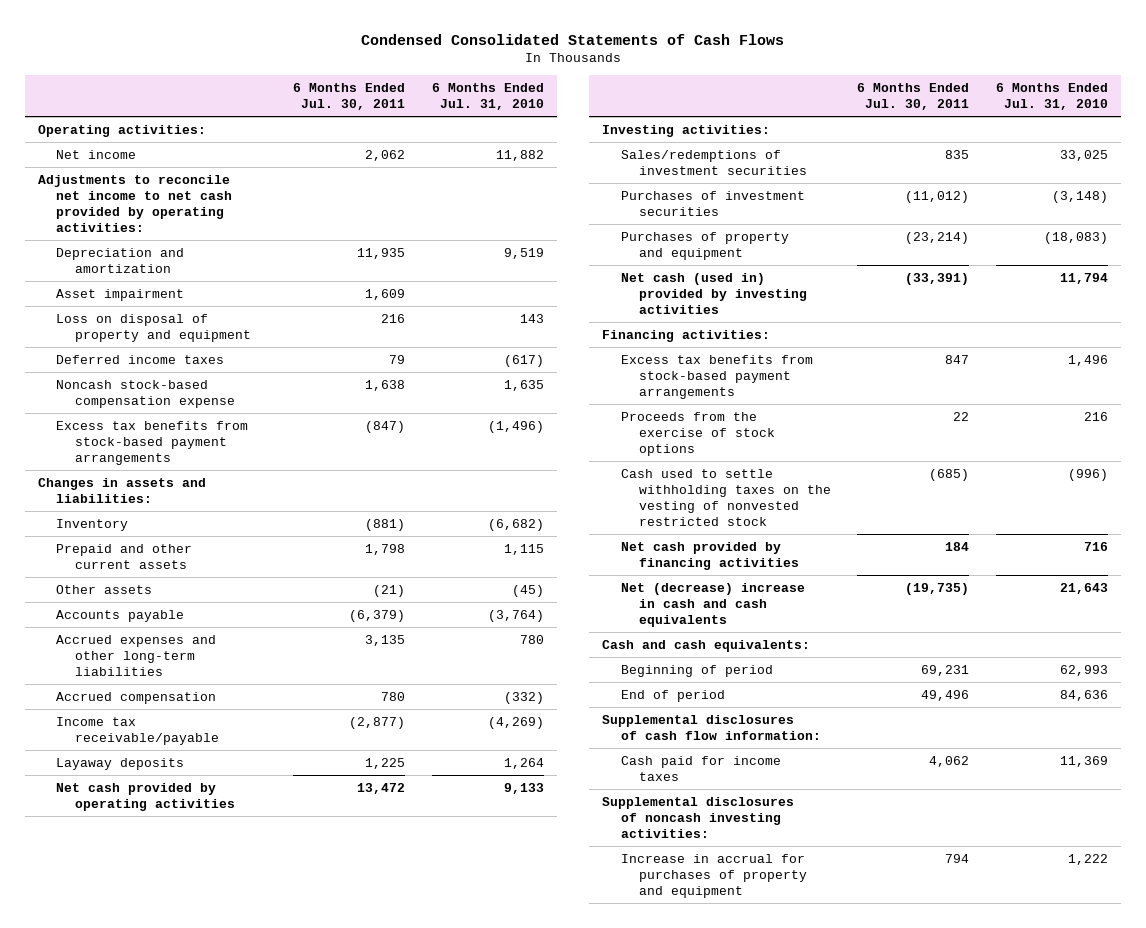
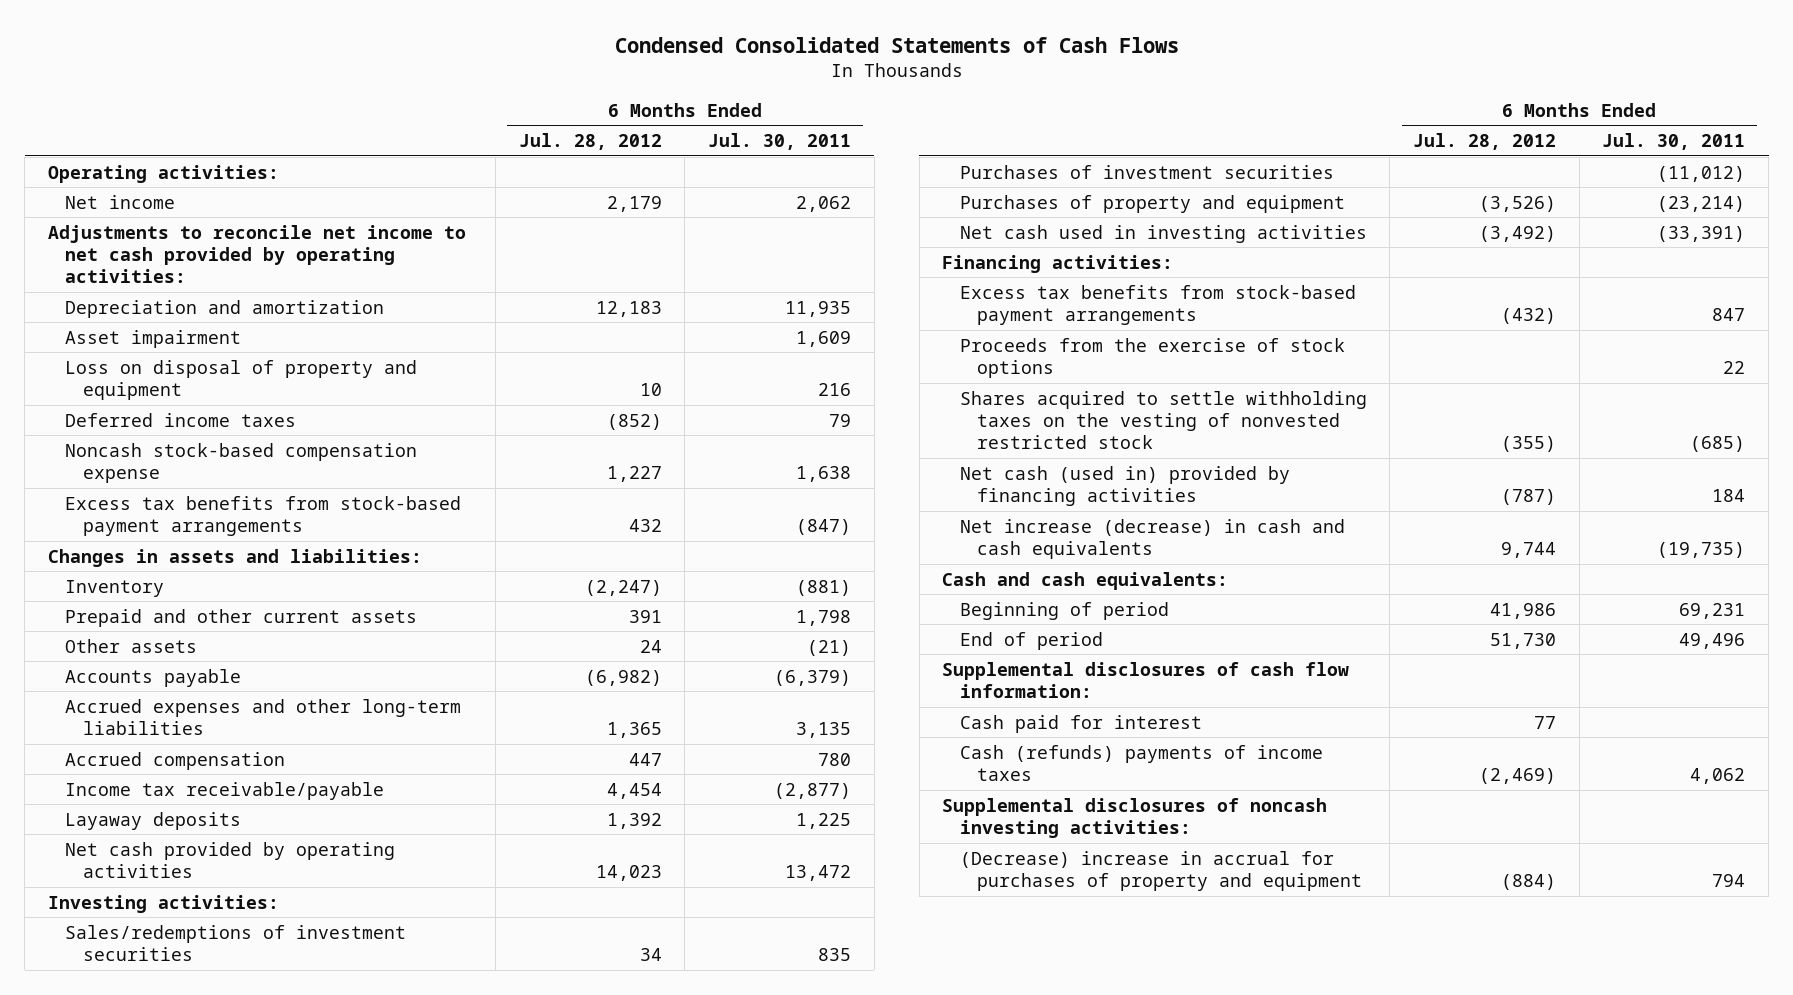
[431,82,544,110] 6 Months Ended Jul. 31, 2010 -> none
none -> [518,132,662,150] Jul. 28, 2012
[620,272,808,314] Net cash (used in) provided by investing activities -> [959,224,1367,243] Net cash used in investing activities
[620,468,832,526] Cash used to settle withholding taxes on the vesting of nonvested restricted stock -> [959,390,1367,450] Shares acquired to settle withholding taxes on the vesting of nonvested restricted stock
[620,541,800,570] Net cash provided by financing activities -> [959,465,1290,507] Net cash (used in) provided by financing activities
[620,582,805,627] Net (decrease) increase in cash and cash equivalents -> [959,518,1345,560] Net increase (decrease) in cash and cash equivalents
none -> [959,714,1202,733] Cash paid for interest
[620,755,781,781] Cash paid for income taxes -> [959,744,1323,782] Cash (refunds) payments of income taxes
[620,853,808,898] Increase in accrual for purchases of property and equipment -> [959,850,1363,892] (Decrease) increase in accrual for purchases of property and equipment

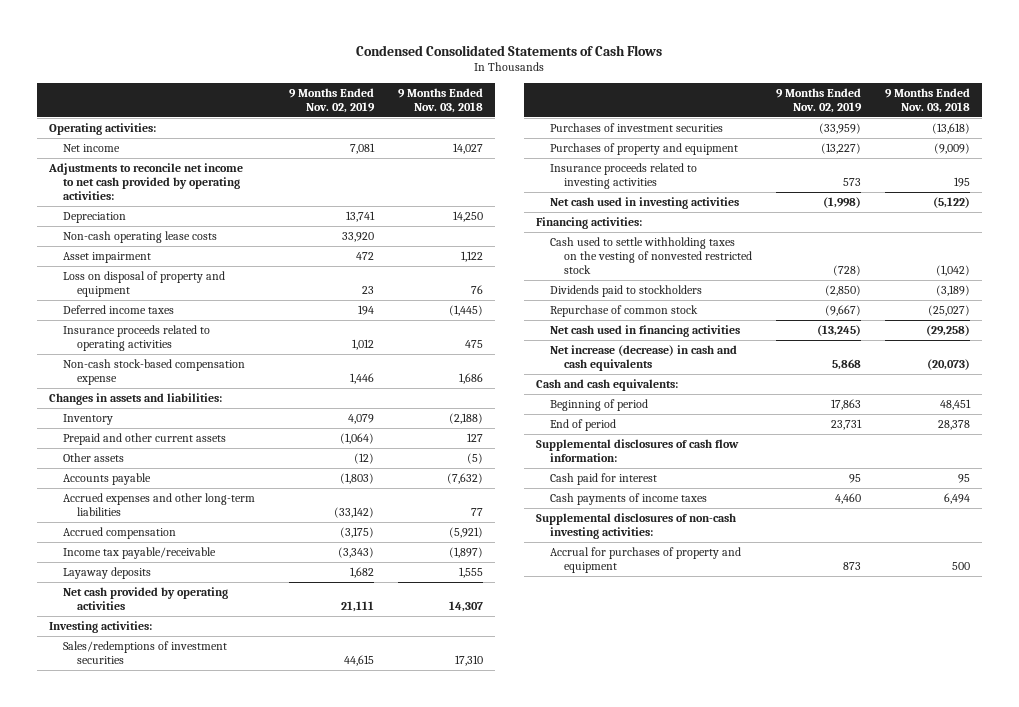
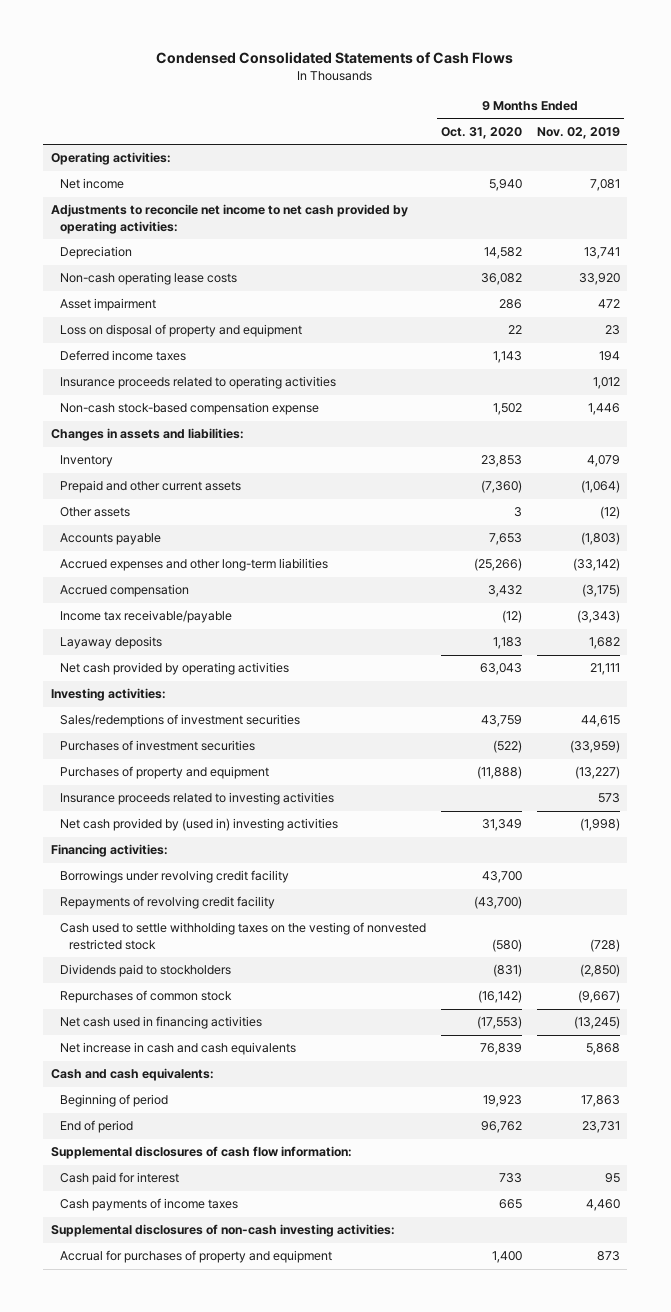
[397,88,483,113] 9 Months Ended Nov. 03, 2018 -> none
none -> [441,126,523,139] Oct. 31, 2020
[63,546,217,559] Income tax payable/receivable -> [60,610,233,624] Income tax receivable/payable
[550,196,740,209] Net cash used in investing activities -> [60,818,339,832] Net cash provided by (used in) investing activities
none -> [60,870,290,884] Borrowings under revolving credit facility
none -> [60,896,276,910] Repayments of revolving credit facility
[550,304,699,317] Repurchase of common stock -> [60,990,233,1004] Repurchases of common stock
[550,344,738,371] Net increase (decrease) in cash and cash equivalents -> [60,1042,297,1056] Net increase in cash and cash equivalents

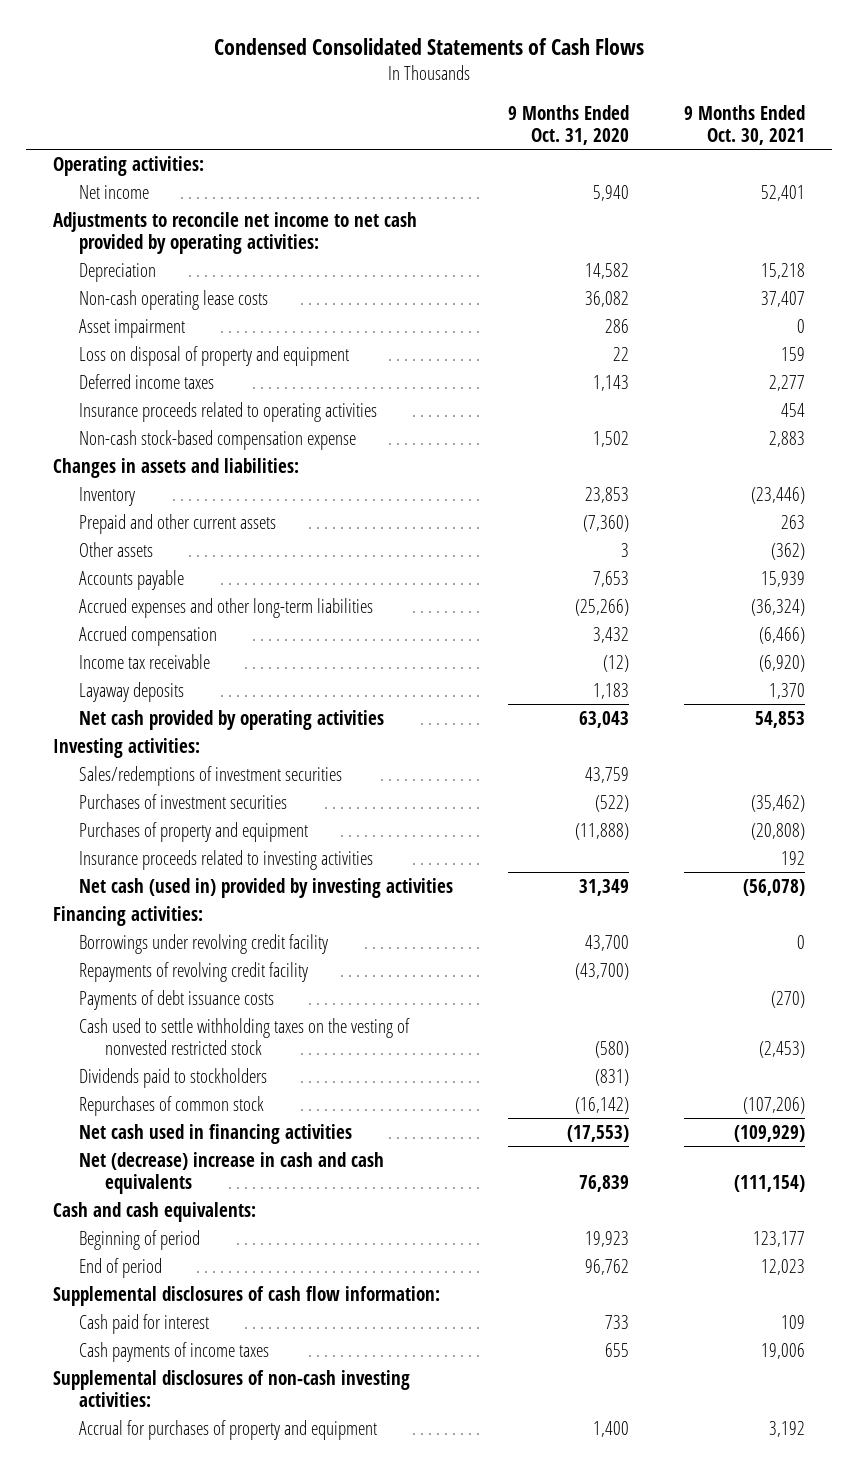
[536,126,620,139] Nov. 02, 2019 -> none
none -> [683,104,805,145] 9 Months Ended Oct. 30, 2021
[60,610,233,624] Income tax receivable/payable -> [79,653,211,669] Income tax receivable
[60,818,339,832] Net cash provided by (used in) investing activities -> [79,877,454,898] Net cash (used in) provided by investing activities
none -> [79,989,275,1010] Payments of debt issuance costs
[60,1042,297,1056] Net increase in cash and cash equivalents -> [79,1151,385,1194] Net (decrease) increase in cash and cash equivalents
[499,1199,523,1210] 665 -> [604,1342,629,1357] 655

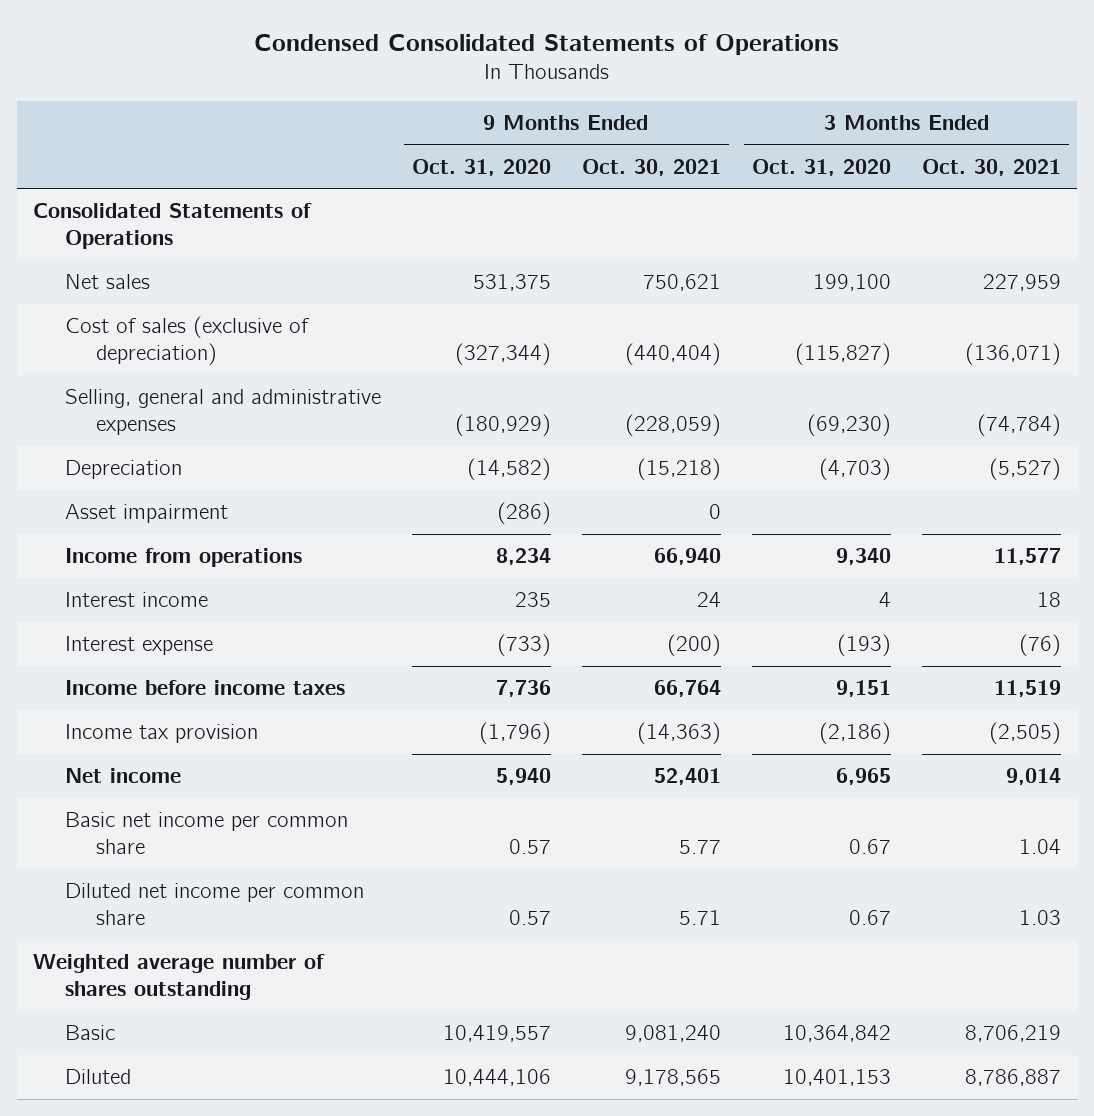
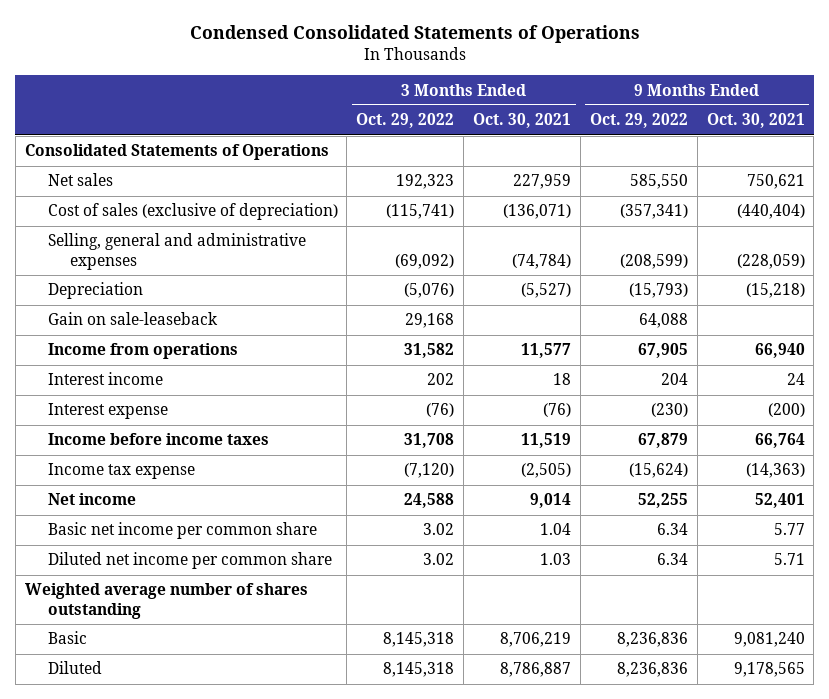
[411,158,551,176] Oct. 31, 2020 -> none
[752,158,892,176] Oct. 31, 2020 -> none
none -> [356,113,455,129] Oct. 29, 2022
none -> [589,113,688,129] Oct. 29, 2022
[64,504,228,524] Asset impairment -> none
none -> [47,312,218,326] Gain on sale-leaseback
[64,724,258,744] Income tax provision -> [47,463,195,480] Income tax expense

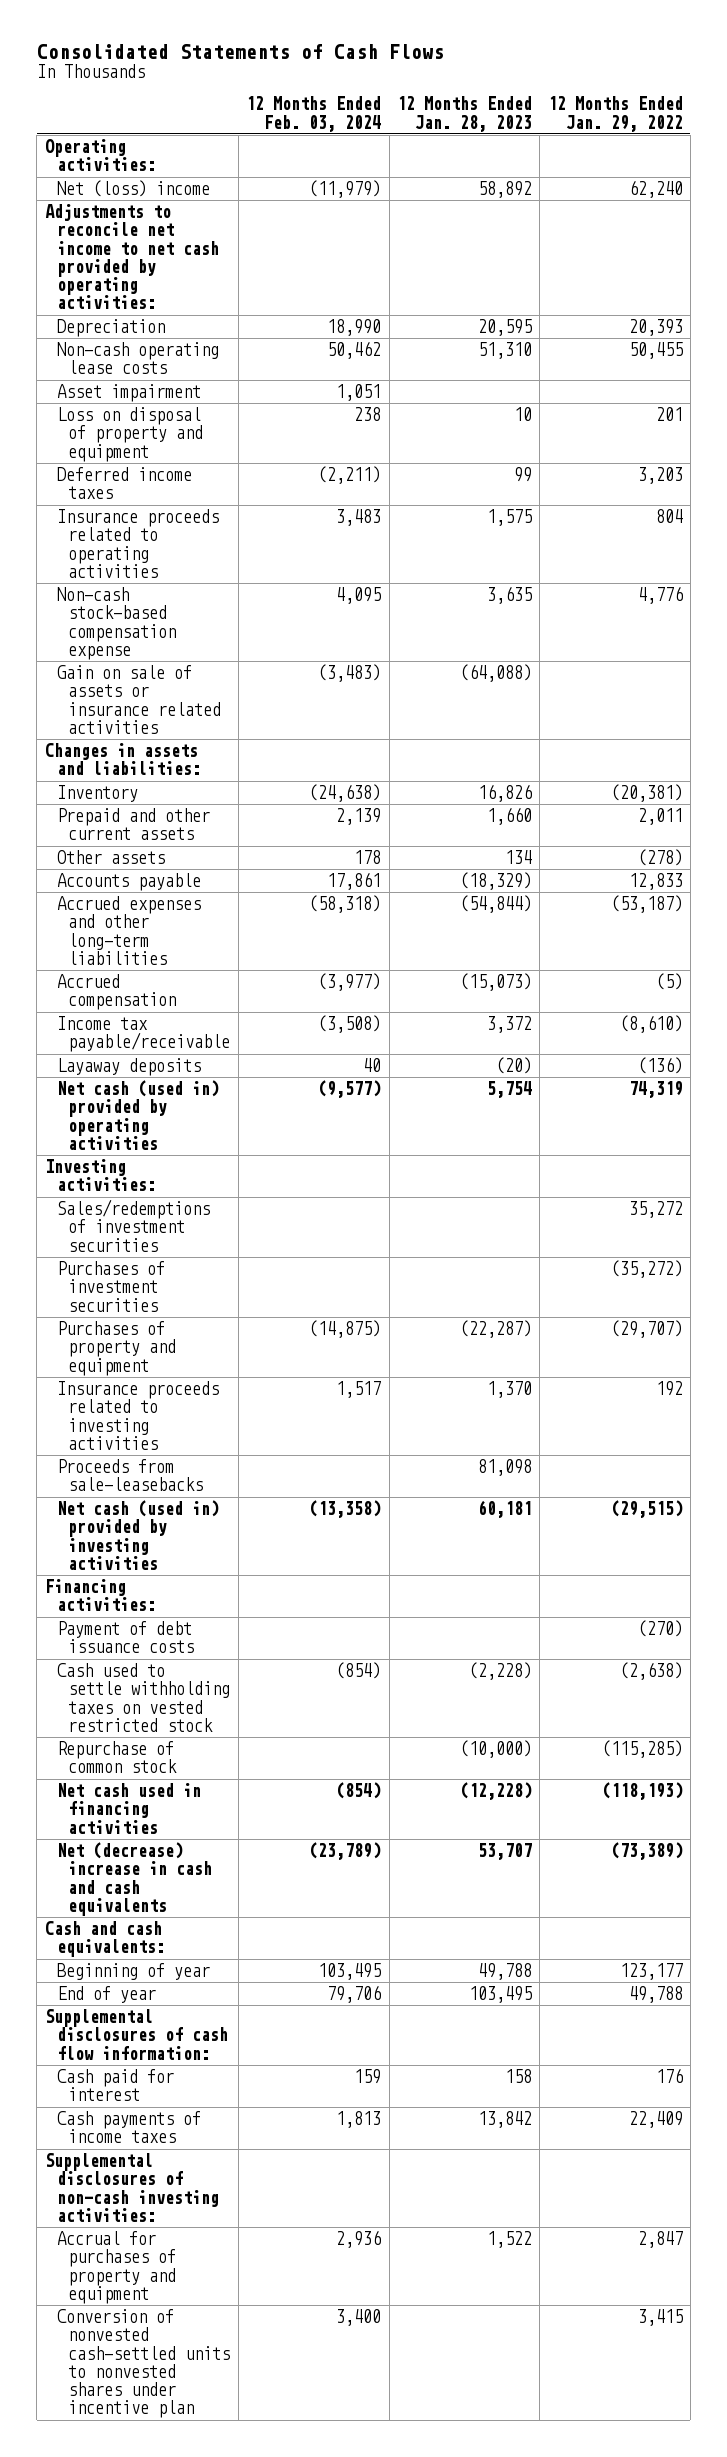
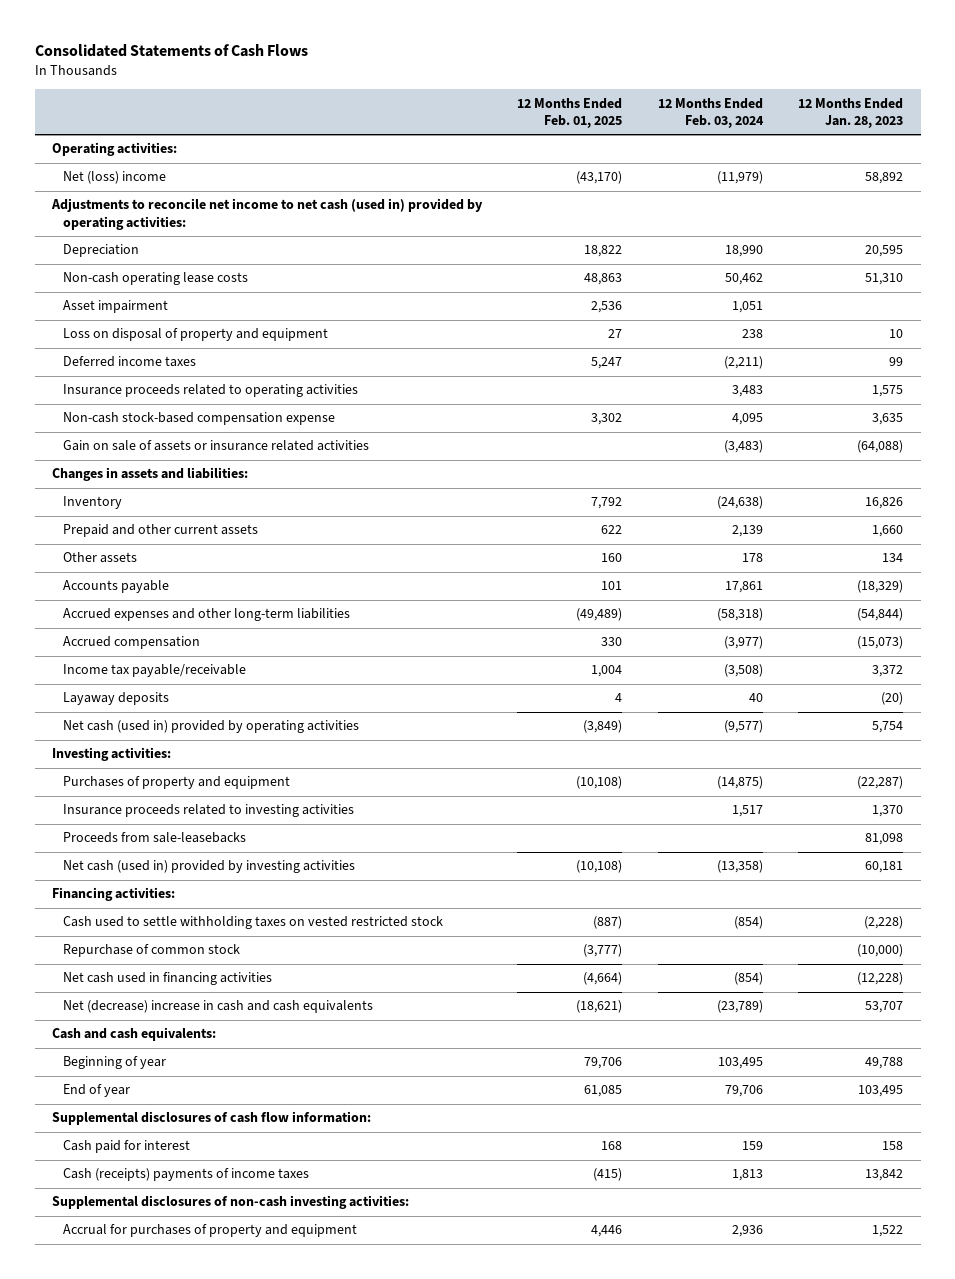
[547,96,683,132] 12 Months Ended Jan. 29, 2022 -> none
none -> [517,97,623,129] 12 Months Ended Feb. 01, 2025
[44,204,219,310] Adjustments to reconcile net income to net cash provided by operating activities: -> [51,198,484,230] Adjustments to reconcile net income to net cash (used in) provided by operating activities:
[56,1199,210,1252] Sales/redemptions of investment securities -> none
[56,1261,165,1312] Purchases of investment securities -> none
[56,1621,195,1654] Payment of debt issuance costs -> none
[56,2111,201,2144] Cash payments of income taxes -> [62,1168,309,1182] Cash (receipts) payments of income taxes
[56,2309,231,2419] Conversion of nonvested cash-settled units to nonvested shares under incentive plan -> none

